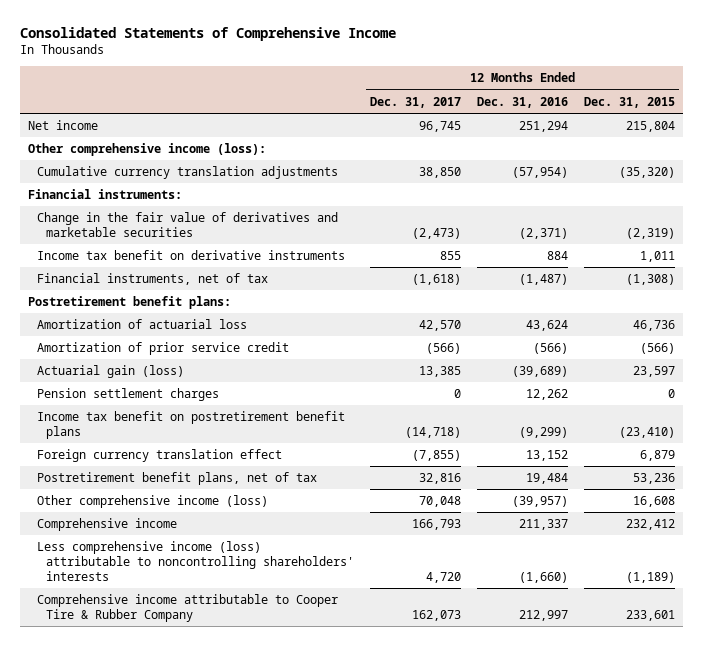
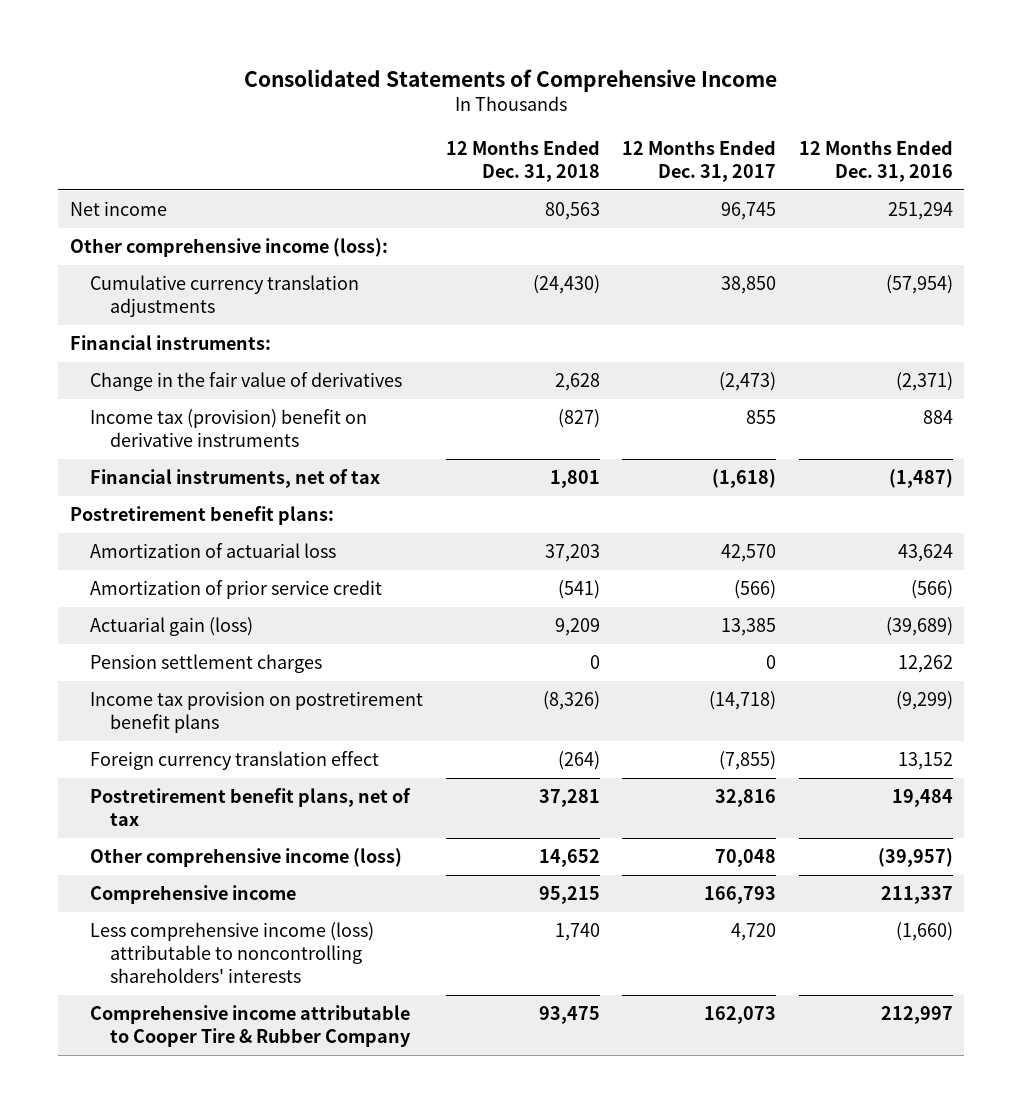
[584,96,676,108] Dec. 31, 2015 -> none
none -> [445,139,600,182] 12 Months Ended Dec. 31, 2018
[37,212,339,237] Change in the fair value of derivatives and marketable securities -> [89,372,402,392] Change in the fair value of derivatives
[37,250,346,261] Income tax benefit on derivative instruments -> [89,409,367,448] Income tax (provision) benefit on derivative instruments
[37,411,346,439] Income tax benefit on postretirement benefit plans -> [89,691,423,734] Income tax provision on postretirement benefit plans

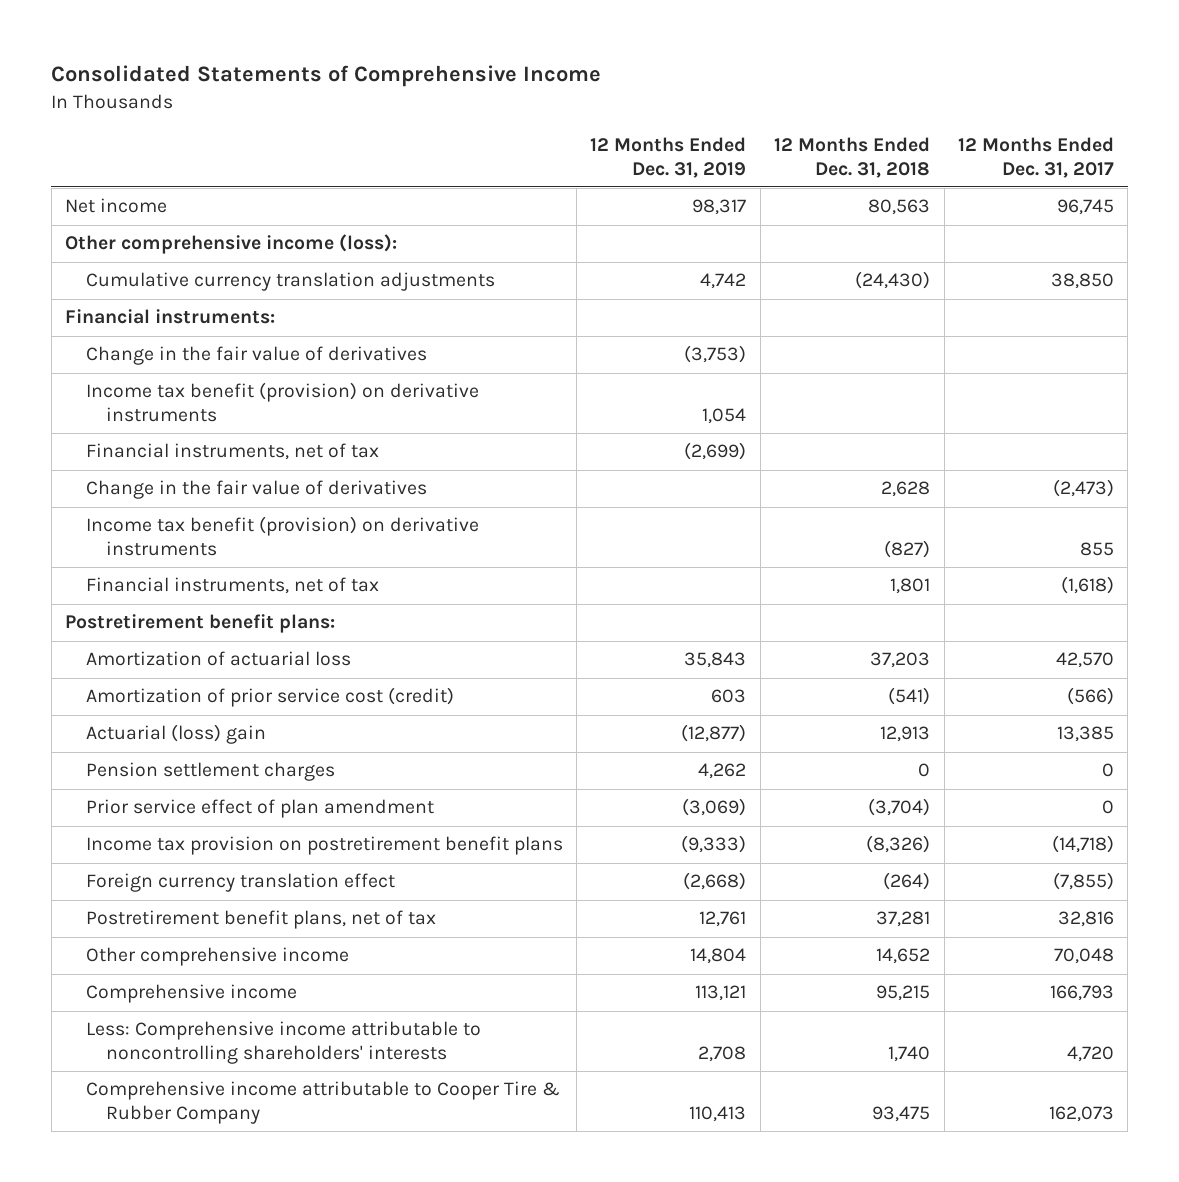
[799,139,954,182] 12 Months Ended Dec. 31, 2016 -> none
none -> [590,137,747,178] 12 Months Ended Dec. 31, 2019
none -> [85,346,427,366] Change in the fair value of derivatives
none -> [85,382,479,422] Income tax benefit (provision) on derivative instruments
none -> [85,443,379,461] Financial instruments, net of tax
[89,409,367,448] Income tax (provision) benefit on derivative instruments -> [85,516,479,556] Income tax benefit (provision) on derivative instruments
[89,580,382,600] Amortization of prior service credit -> [85,687,454,708] Amortization of prior service cost (credit)
[89,617,253,637] Actuarial gain (loss) -> [85,724,266,745] Actuarial (loss) gain
[554,618,600,637] 9,209 -> [880,726,931,743] 12,913
none -> [85,799,434,819] Prior service effect of plan amendment
[89,848,402,868] Other comprehensive income (loss) -> [85,947,349,967] Other comprehensive income
[89,922,374,984] Less comprehensive income (loss) attributable to noncontrolling shareholders' interests -> [85,1021,481,1064] Less: Comprehensive income attributable to noncontrolling shareholders' interests

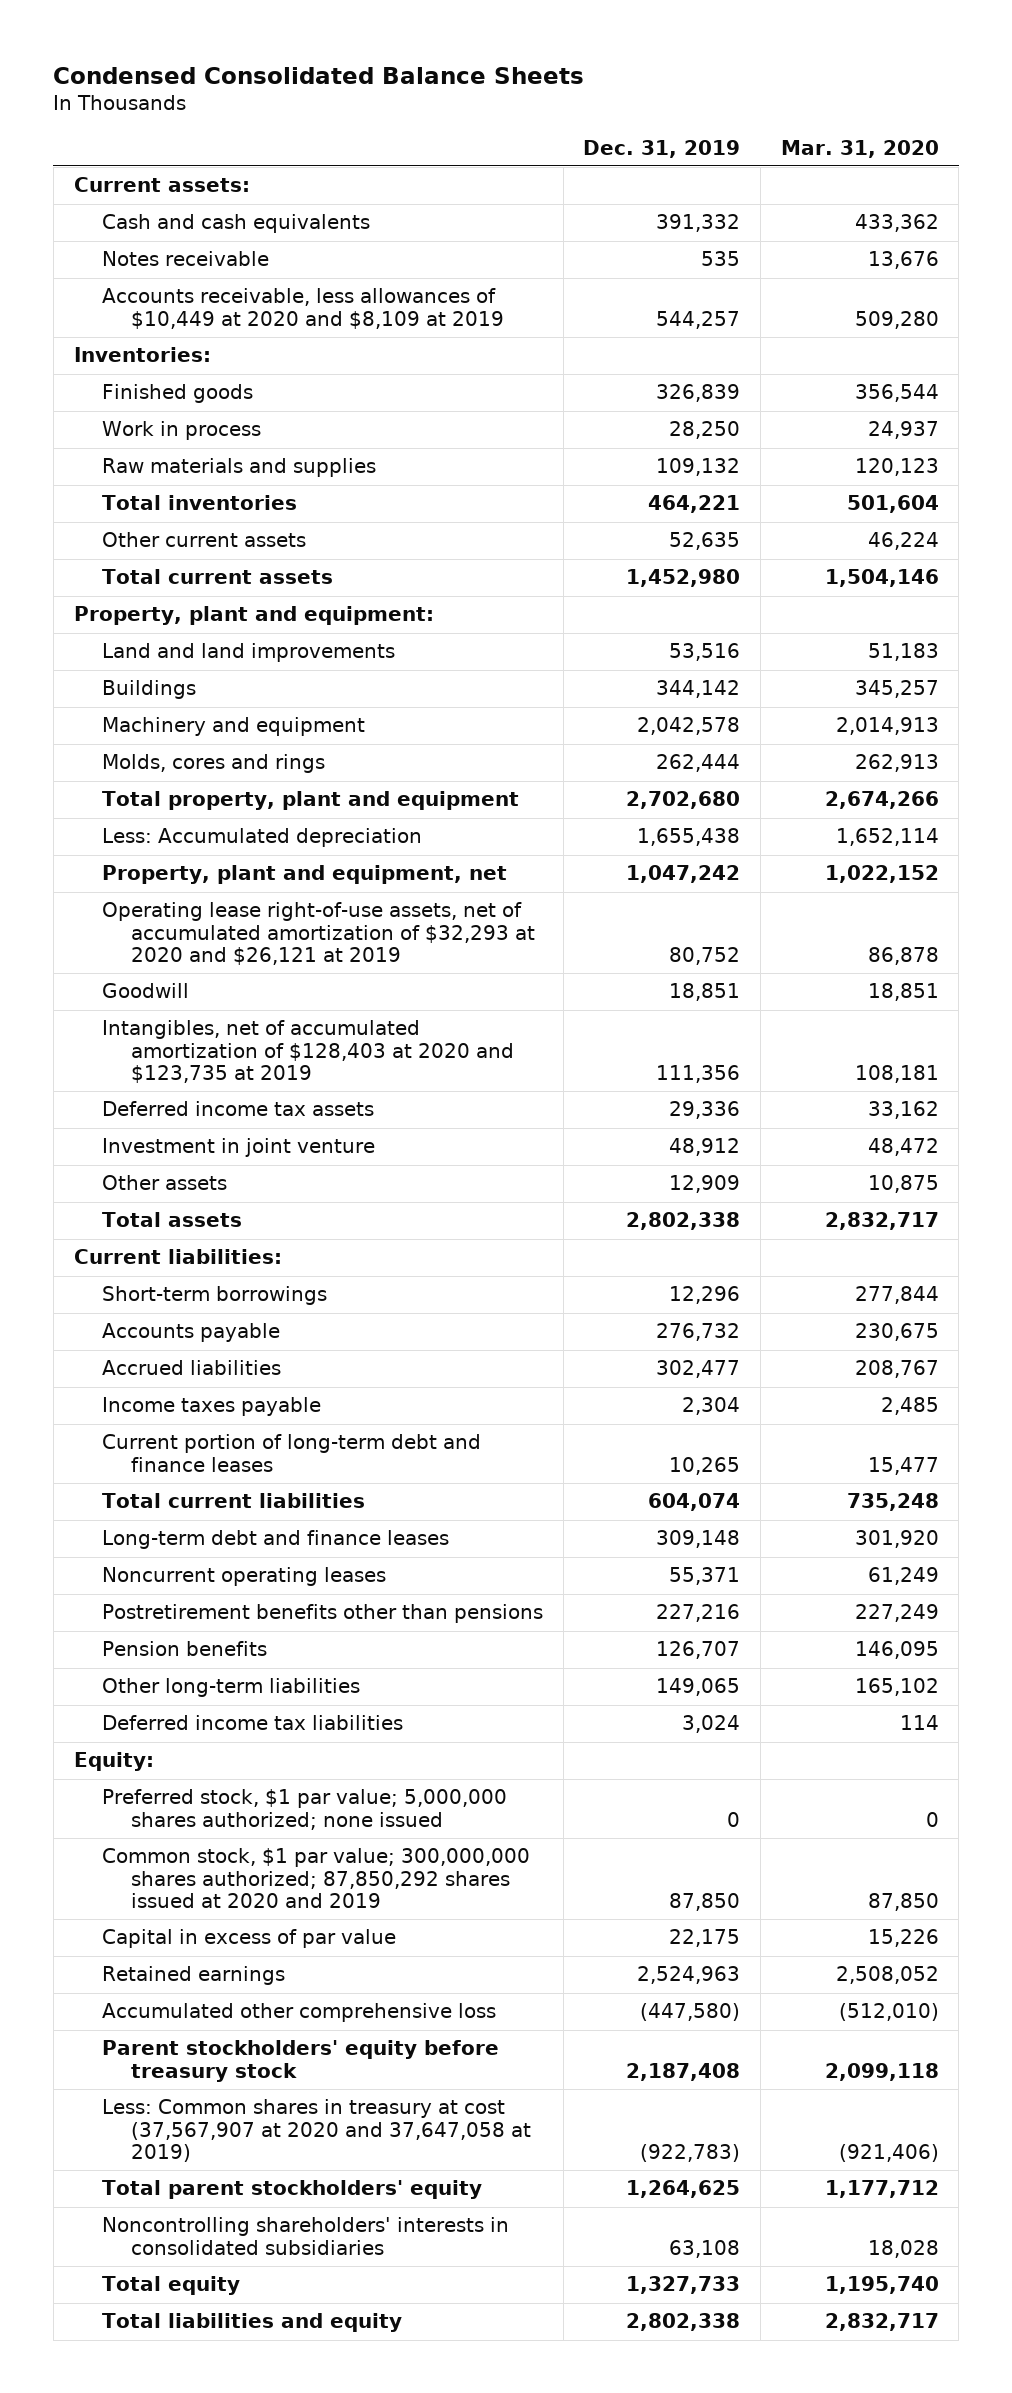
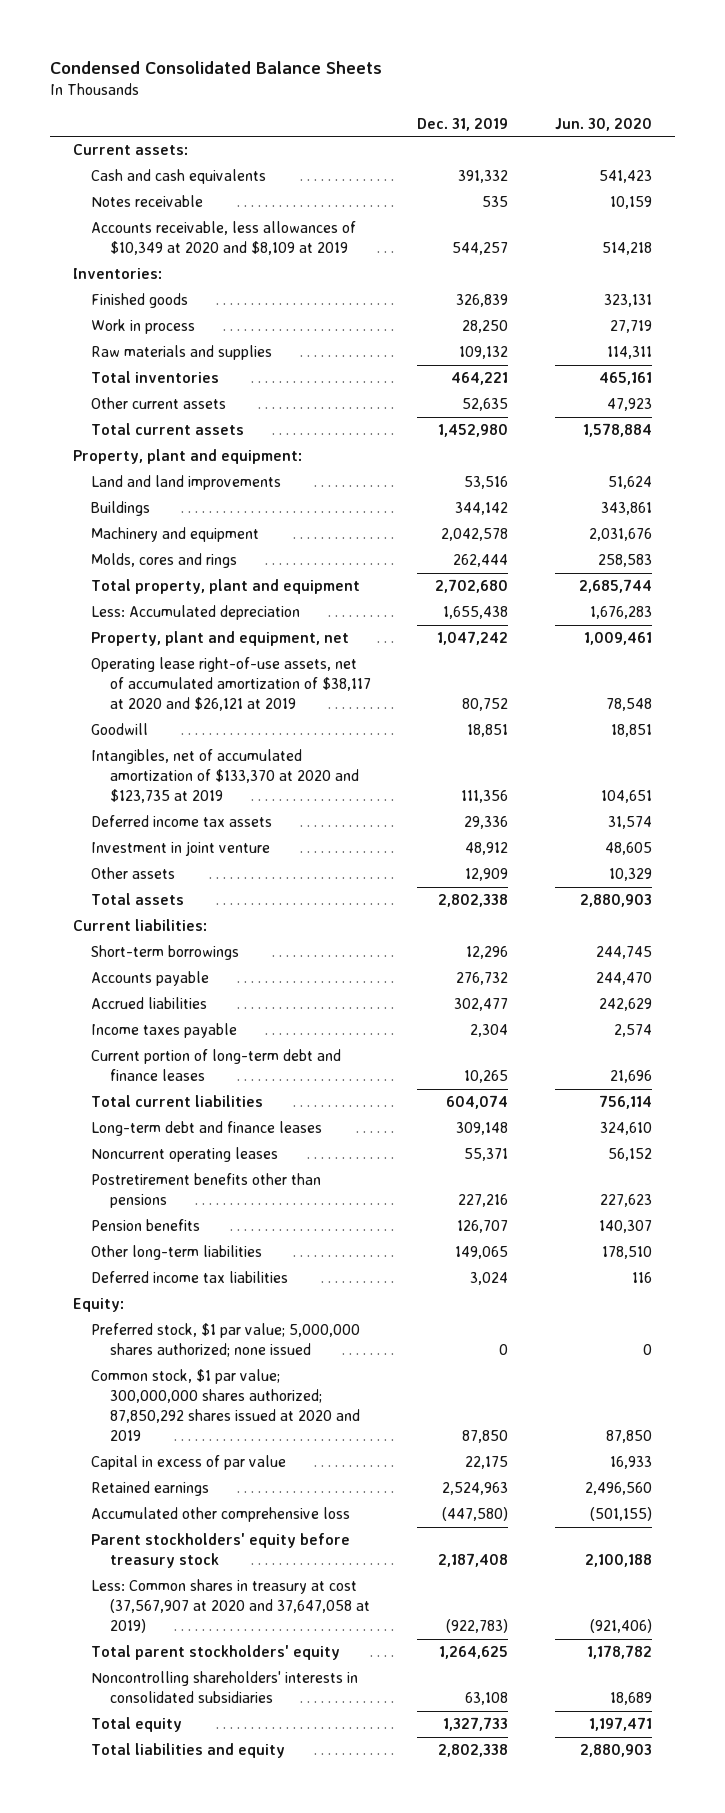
[780,139,939,158] Mar. 31, 2020 -> none
none -> [554,117,652,131] Jun. 30, 2020
[102,288,504,329] Accounts receivable, less allowances of $10,449 at 2020 and $8,109 at 2019 -> [91,221,357,256] Accounts receivable, less allowances of $10,349 at 2020 and $8,109 at 2019
[102,902,535,966] Operating lease right-of-use assets, net of accumulated amortization of $32,293 at 2020 and $26,121 at 2019 -> [91,657,371,712] Operating lease right-of-use assets, net of accumulated amortization of $38,117 at 2020 and $26,121 at 2019
[102,1020,514,1084] Intangibles, net of accumulated amortization of $128,403 at 2020 and $123,735 at 2019 -> [91,749,359,804] Intangibles, net of accumulated amortization of $133,370 at 2020 and $123,735 at 2019

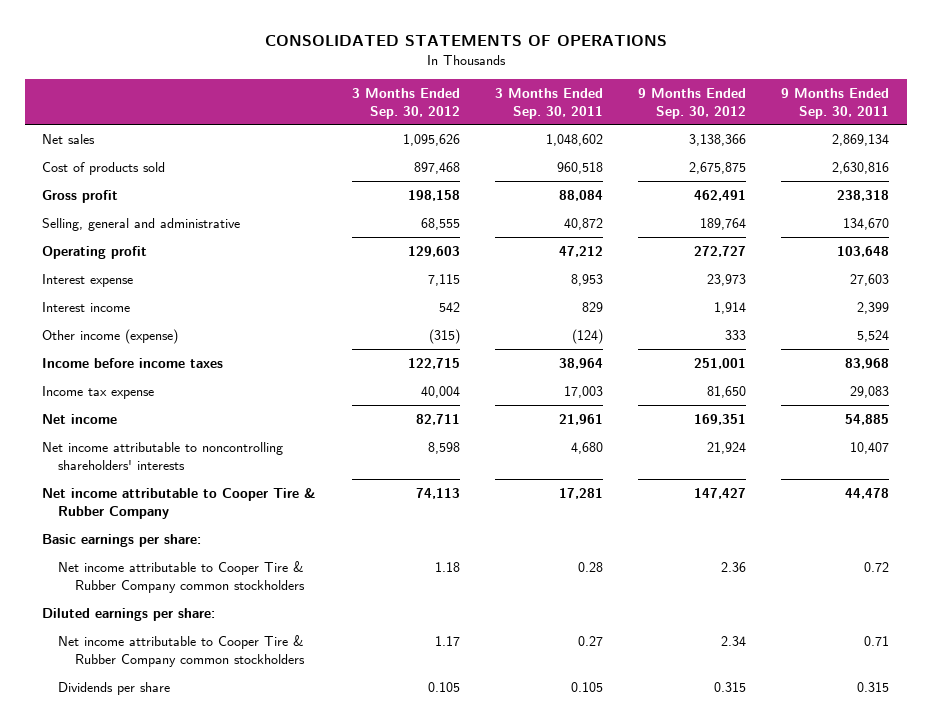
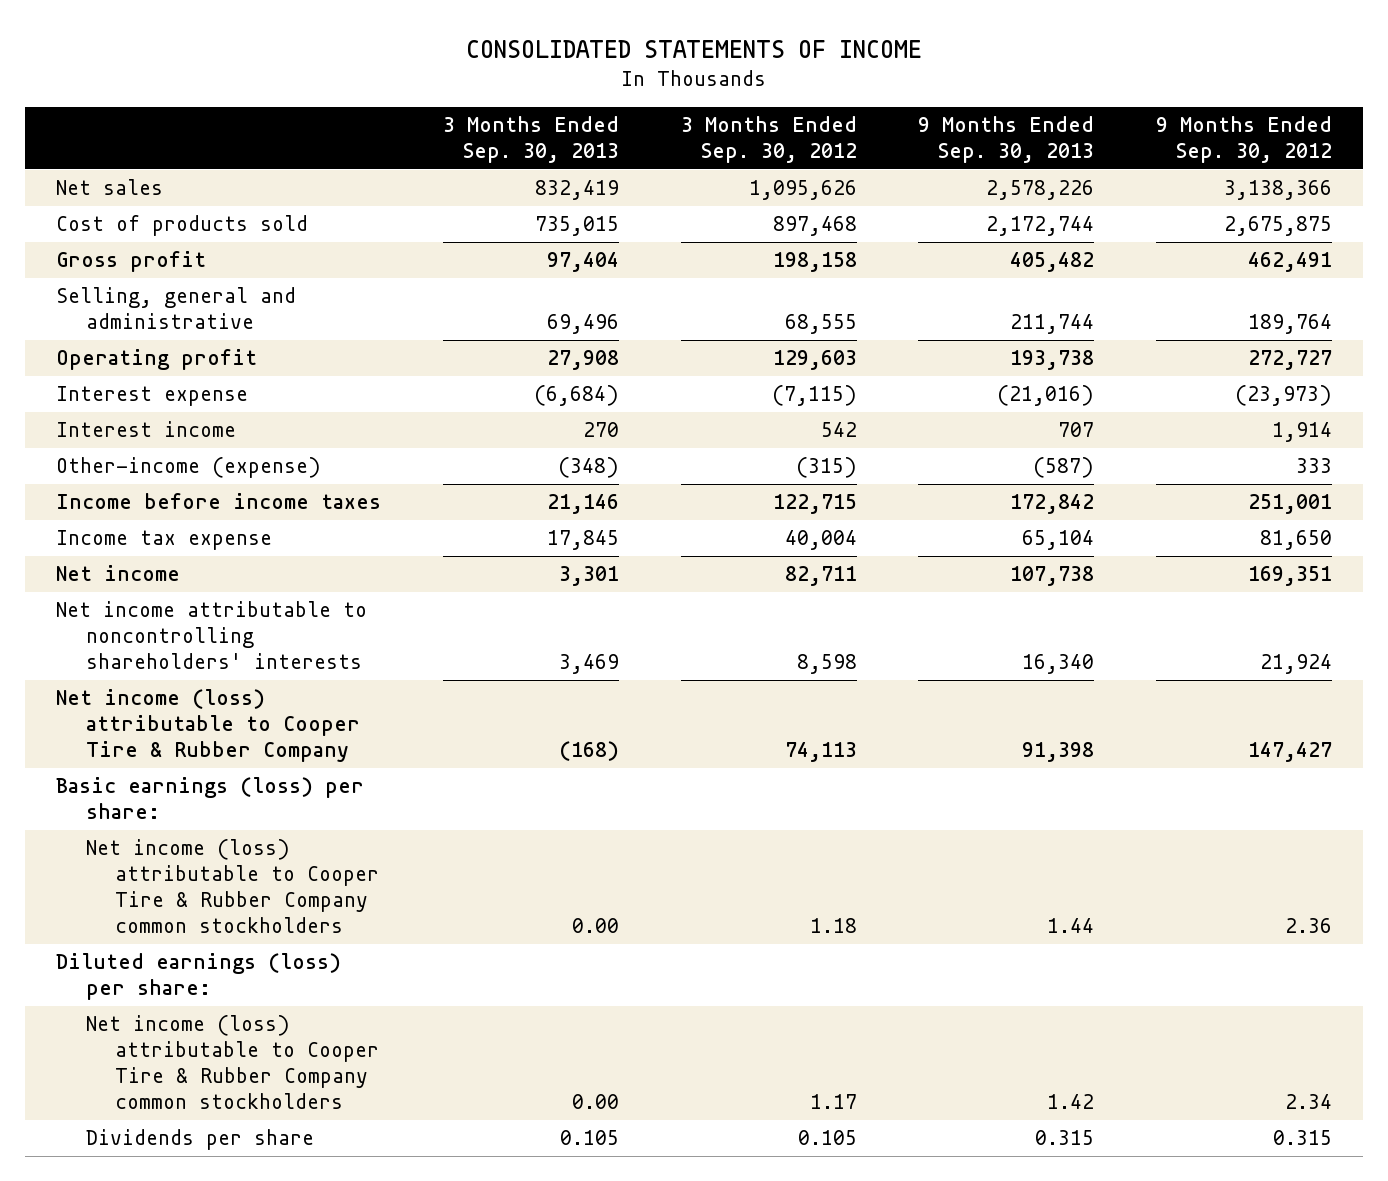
[264,35,667,47] CONSOLIDATED STATEMENTS OF OPERATIONS -> [466,39,923,58] CONSOLIDATED STATEMENTS OF INCOME
[494,87,603,119] 3 Months Ended Sep. 30, 2011 -> none
[781,87,890,119] 9 Months Ended Sep. 30, 2011 -> none
none -> [442,115,619,163] 3 Months Ended Sep. 30, 2013
none -> [918,115,1095,163] 9 Months Ended Sep. 30, 2013
[427,273,460,286] 7,115 -> [771,385,857,407] (7,115)
[707,273,747,286] 23,973 -> [1235,385,1333,407] (23,973)
[42,328,179,344] Other income (expense) -> [56,457,322,479] Other-income (expense)
[42,487,317,519] Net income attributable to Cooper Tire & Rubber Company -> [56,689,360,763] Net income (loss) attributable to Cooper Tire & Rubber Company
[42,533,202,547] Basic earnings per share: -> [56,777,365,820] Basic earnings (loss) per share:
[58,560,305,593] Net income attributable to Cooper Tire & Rubber Company common stockholders -> [85,839,380,934] Net income (loss) attributable to Cooper Tire & Rubber Company common stockholders
[42,607,216,621] Diluted earnings per share: -> [56,953,342,1001] Diluted earnings (loss) per share:
[58,634,305,667] Net income attributable to Cooper Tire & Rubber Company common stockholders -> [85,1015,380,1110] Net income (loss) attributable to Cooper Tire & Rubber Company common stockholders

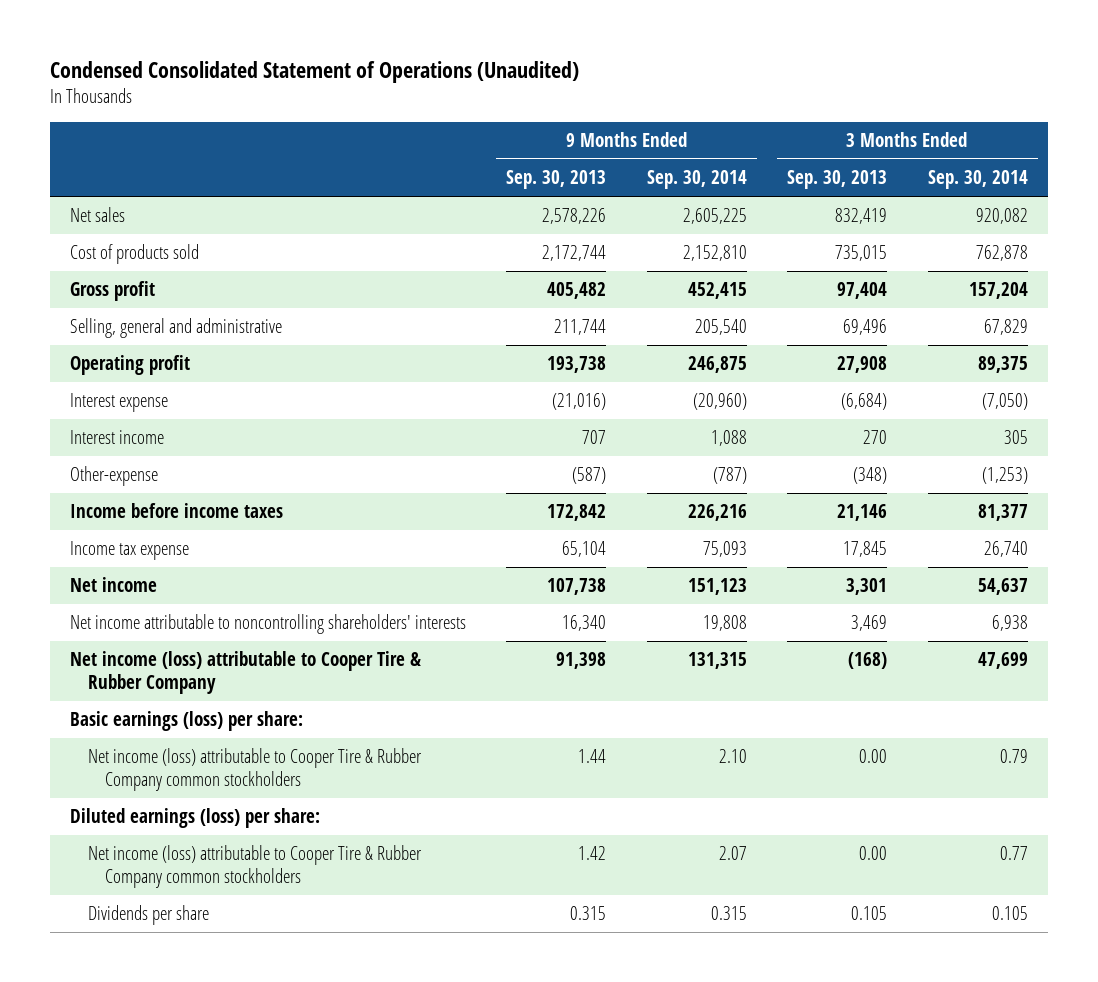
[466,39,923,58] CONSOLIDATED STATEMENTS OF INCOME -> [49,61,579,84] Condensed Consolidated Statement of Operations (Unaudited)
[680,115,857,163] 3 Months Ended Sep. 30, 2012 -> none
[1156,115,1333,163] 9 Months Ended Sep. 30, 2012 -> none
none -> [646,170,747,190] Sep. 30, 2014
none -> [927,170,1028,190] Sep. 30, 2014
[56,457,322,479] Other-income (expense) -> [69,466,158,487] Other-expense

